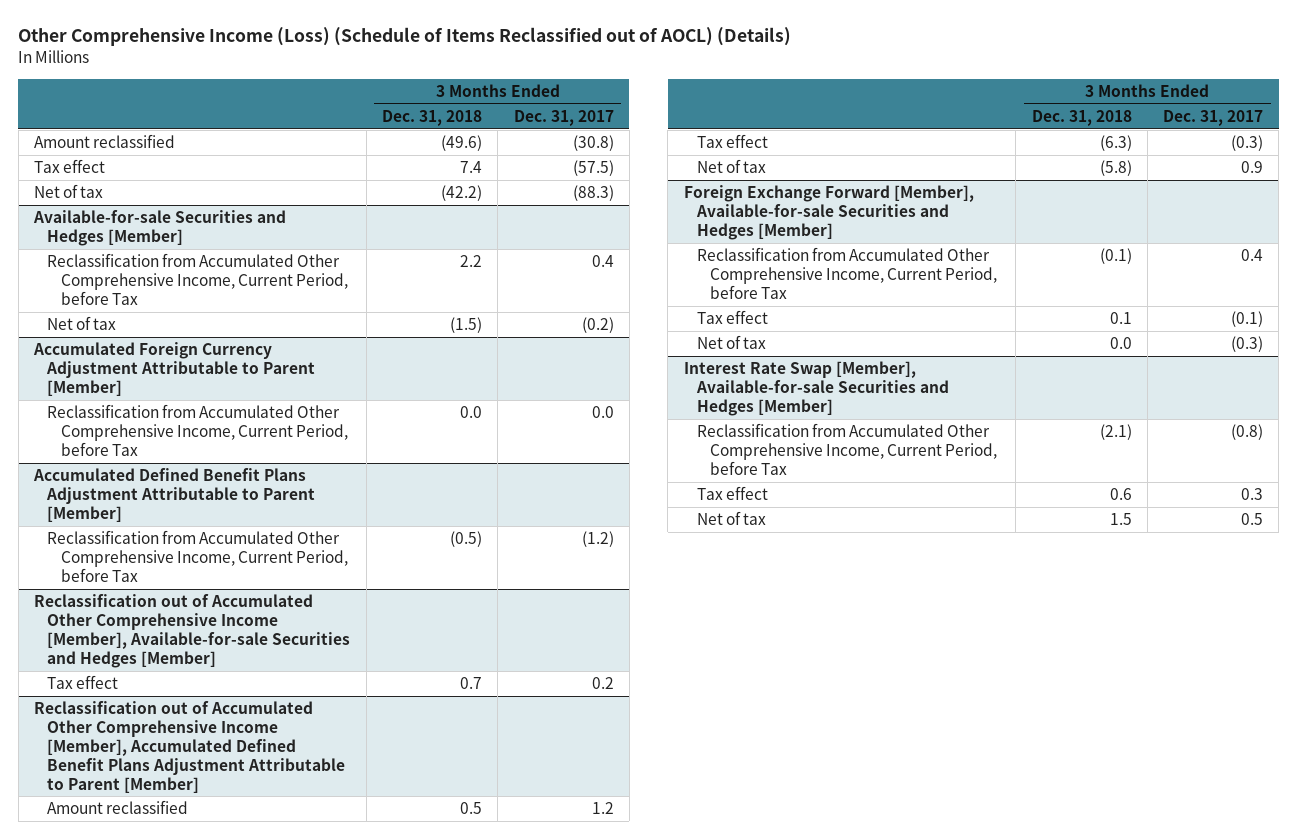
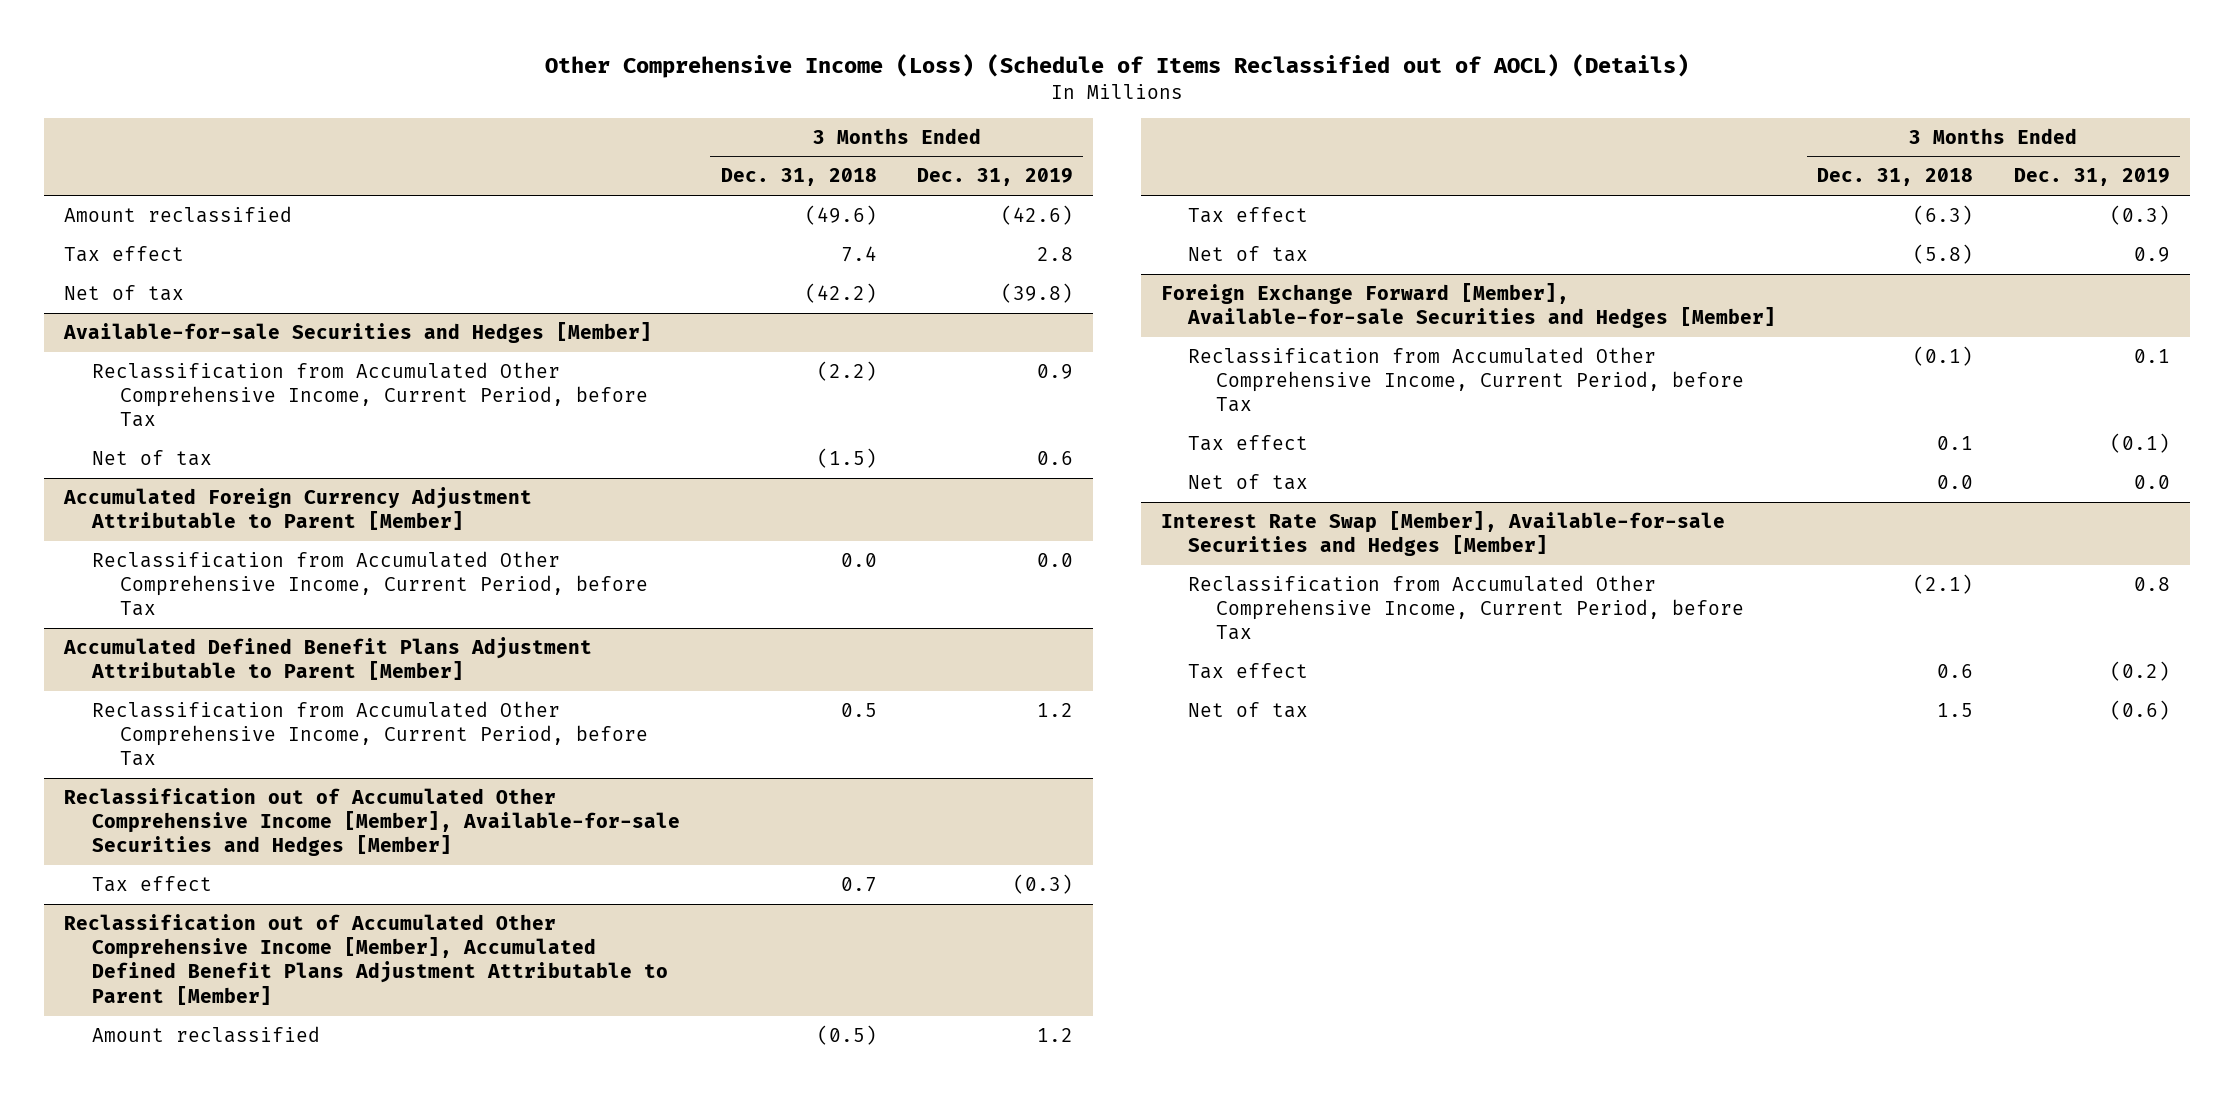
[513,109,614,126] Dec. 31, 2017 -> none
none -> [917,168,1074,187] Dec. 31, 2019
[460,255,483,268] 2.2 -> [816,360,877,381] (2.2)
[450,531,483,548] (0.5) -> [840,702,877,717] 0.5
[460,802,483,815] 0.5 -> [816,1024,877,1045] (0.5)

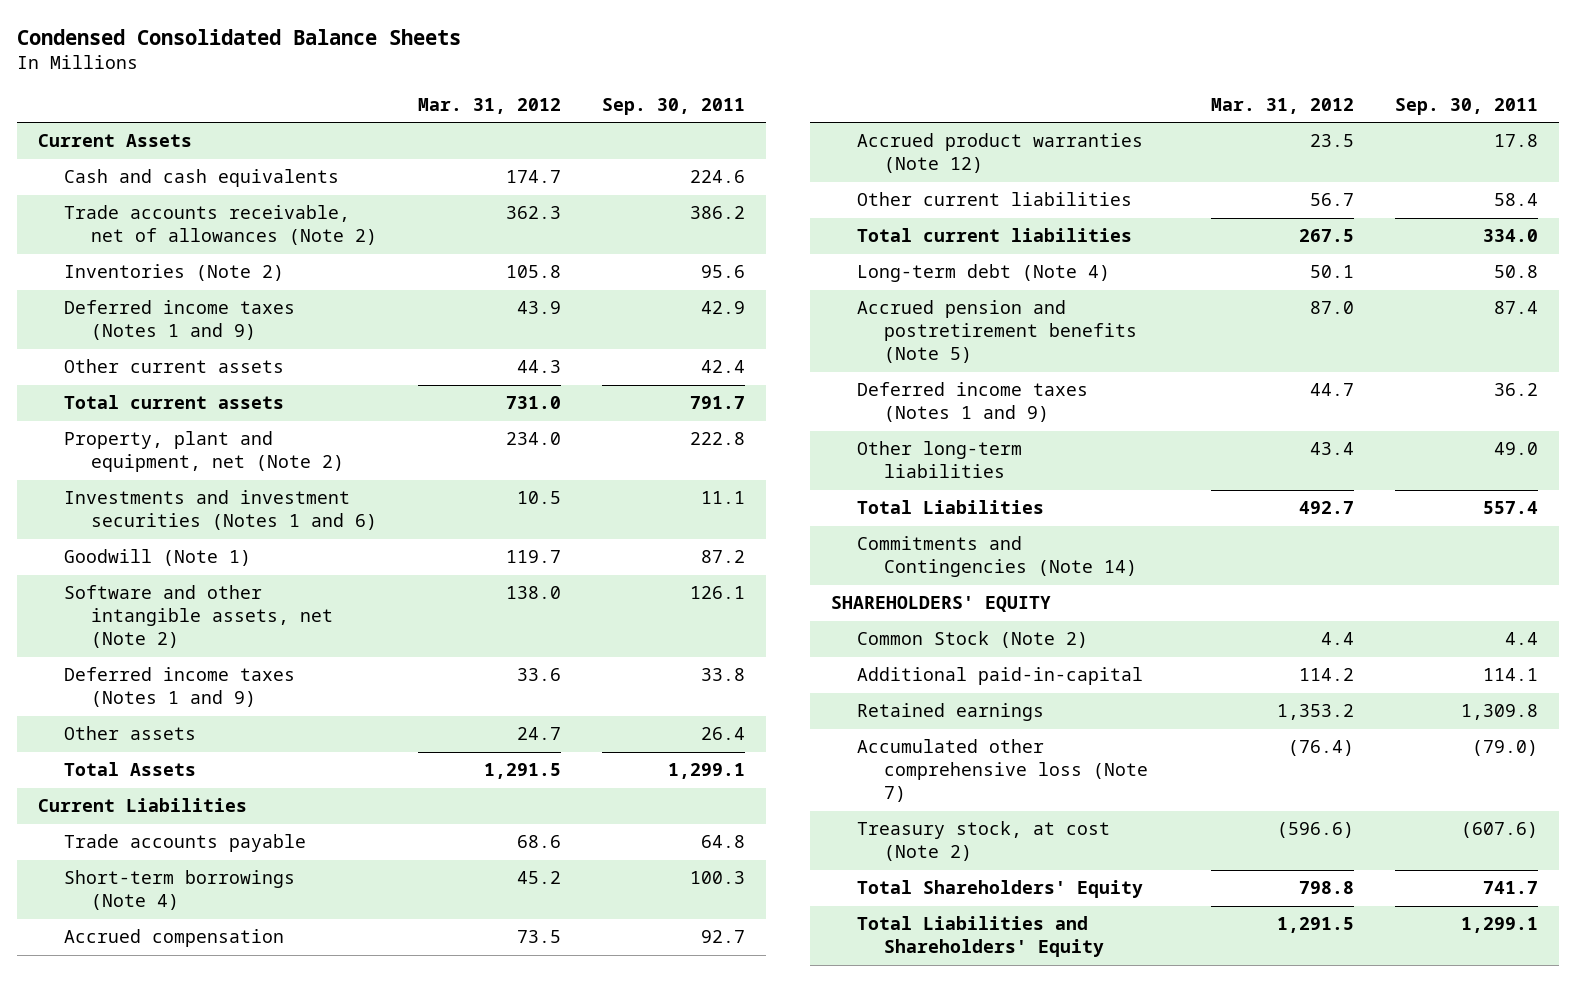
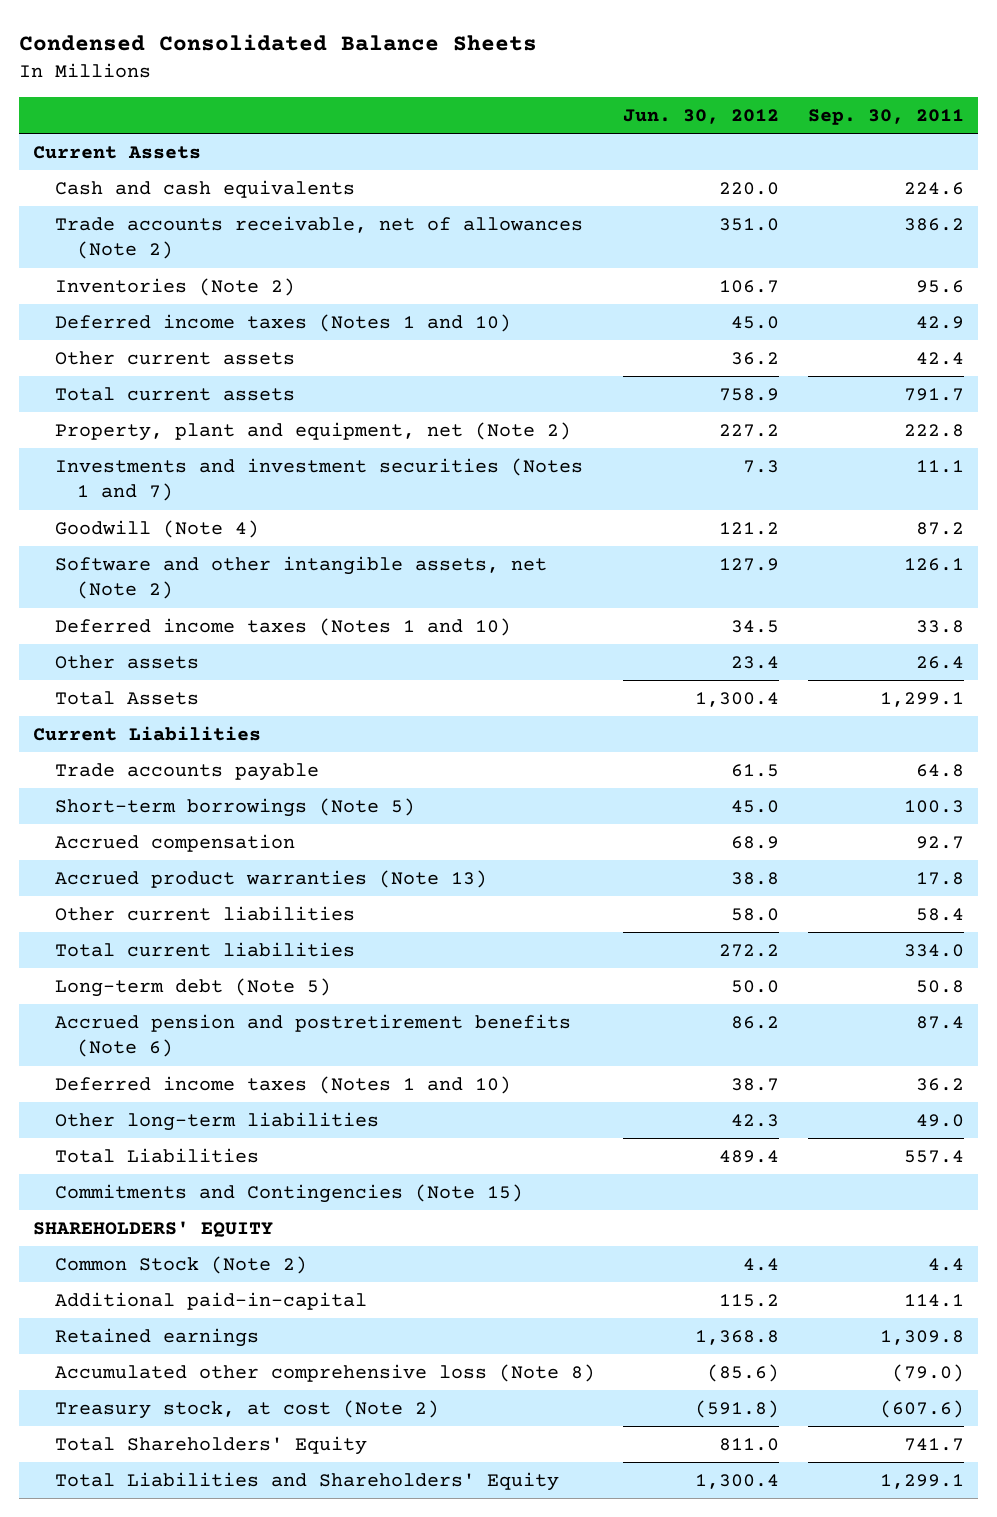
[417,98,561,115] Mar. 31, 2012 -> none
none -> [623,108,780,124] Jun. 30, 2012
[64,300,296,341] Deferred income taxes (Notes 1 and 9) -> [55,313,512,332] Deferred income taxes (Notes 1 and 10)
[64,490,377,531] Investments and investment securities (Notes 1 and 6) -> [55,457,584,502] Investments and investment securities (Notes 1 and 7)
[64,549,252,567] Goodwill (Note 1) -> [55,519,260,538] Goodwill (Note 4)
[64,667,296,708] Deferred income taxes (Notes 1 and 9) -> [55,617,512,636] Deferred income taxes (Notes 1 and 10)
[64,870,296,911] Short-term borrowings (Note 4) -> [55,797,416,817] Short-term borrowings (Note 5)
[857,133,1144,174] Accrued product warranties (Note 12) -> [55,869,488,888] Accrued product warranties (Note 13)
[857,264,1111,283] Long-term debt (Note 4) -> [55,977,332,997] Long-term debt (Note 5)
[857,300,1138,364] Accrued pension and postretirement benefits (Note 5) -> [55,1013,572,1058] Accrued pension and postretirement benefits (Note 6)
[857,382,1089,423] Deferred income taxes (Notes 1 and 9) -> [55,1075,512,1094] Deferred income taxes (Notes 1 and 10)
[857,536,1138,578] Commitments and Contingencies (Note 14) -> [55,1183,524,1203] Commitments and Contingencies (Note 15)
[857,739,1149,803] Accumulated other comprehensive loss (Note 7) -> [55,1363,596,1382] Accumulated other comprehensive loss (Note 8)

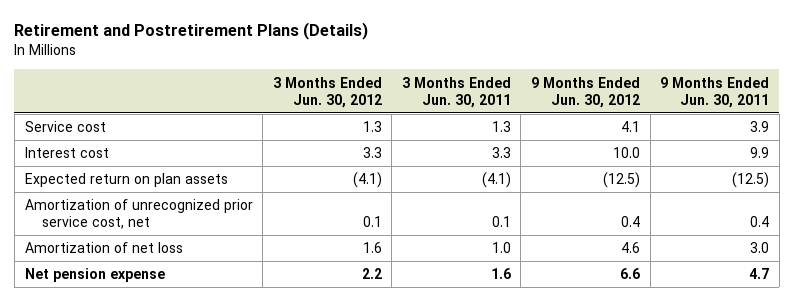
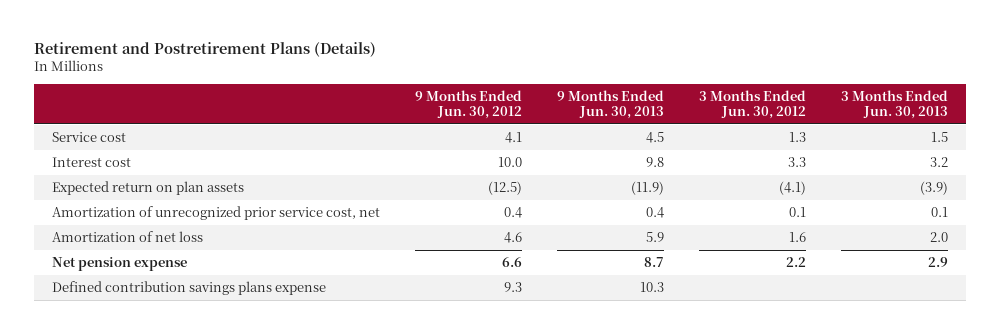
[401,76,511,108] 3 Months Ended Jun. 30, 2011 -> none
[660,76,770,108] 9 Months Ended Jun. 30, 2011 -> none
none -> [557,89,665,119] 9 Months Ended Jun. 30, 2013
none -> [841,89,949,119] 3 Months Ended Jun. 30, 2013
none -> [51,281,326,296] Defined contribution savings plans expense

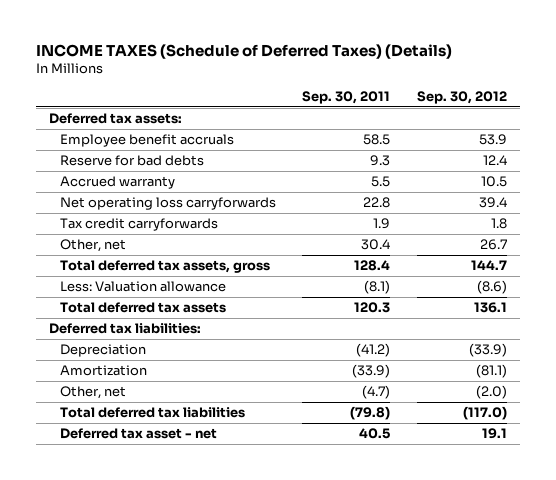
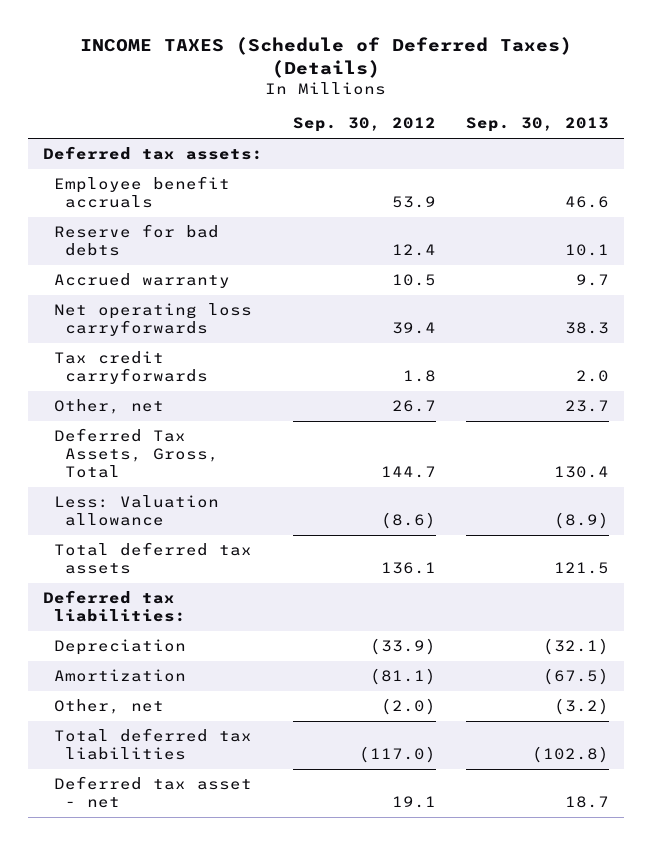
[302,91,391,105] Sep. 30, 2011 -> none
none -> [466,117,610,133] Sep. 30, 2013
[59,260,270,274] Total deferred tax assets, gross -> [53,428,220,479] Deferred Tax Assets, Gross, Total

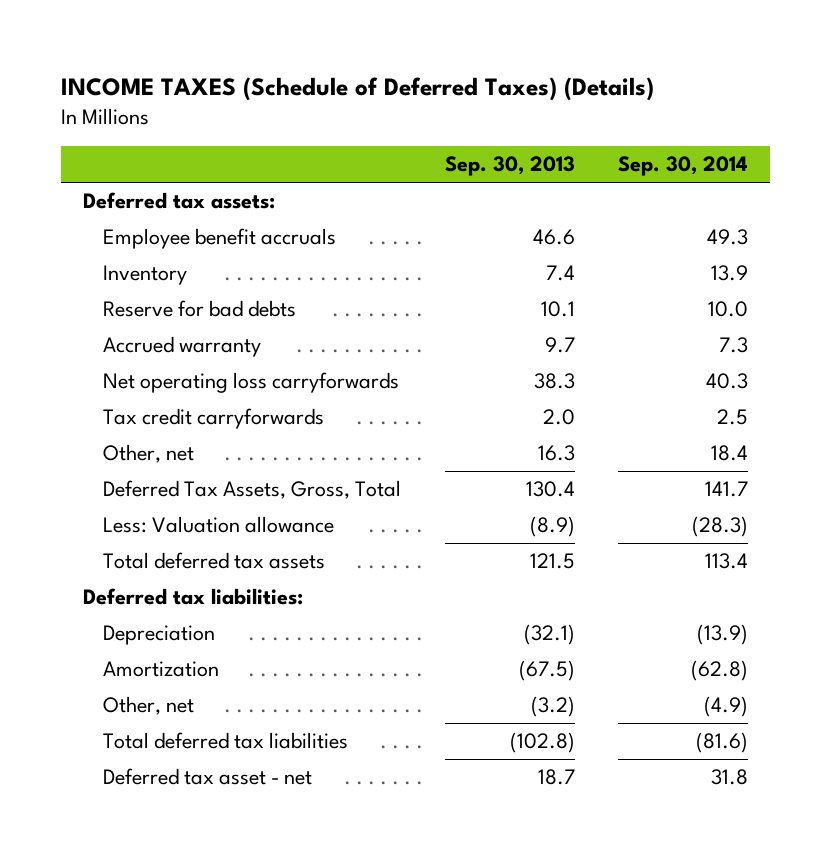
[292,117,436,133] Sep. 30, 2012 -> none
none -> [618,156,749,177] Sep. 30, 2014
none -> [102,265,187,286] Inventory
[565,400,610,413] 23.7 -> [537,445,575,462] 16.3

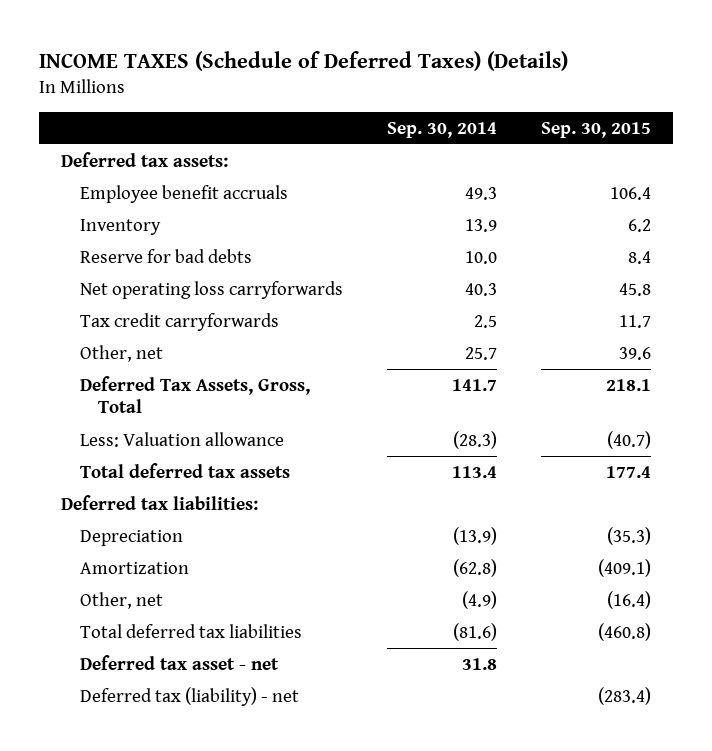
[444,156,575,177] Sep. 30, 2013 -> none
none -> [540,121,651,138] Sep. 30, 2015
[102,336,261,358] Accrued warranty -> none
[711,445,749,462] 18.4 -> [464,346,497,360] 25.7
none -> [79,686,299,706] Deferred tax (liability) - net

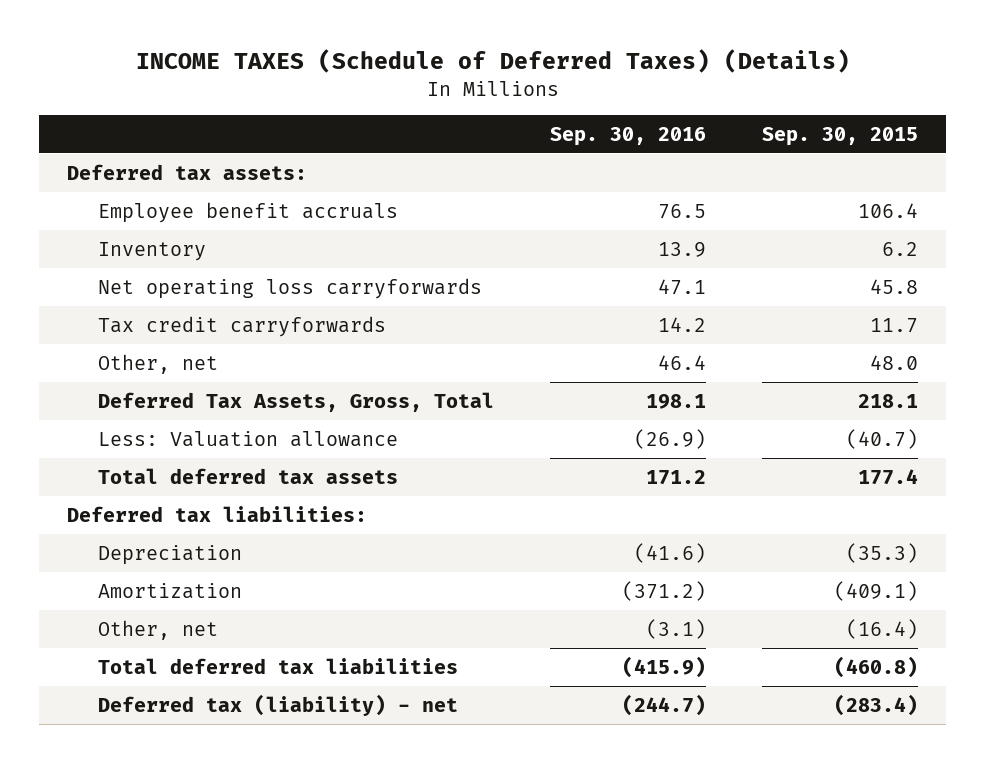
[386,121,497,138] Sep. 30, 2014 -> none
none -> [549,126,706,146] Sep. 30, 2016
[79,248,252,263] Reserve for bad debts -> none
[618,346,651,360] 39.6 -> [869,354,918,370] 48.0
[79,654,279,670] Deferred tax asset - net -> none

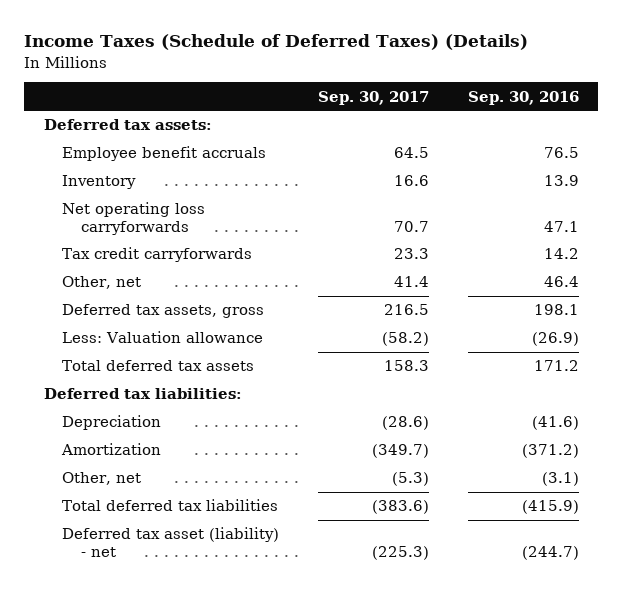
[135,49,850,74] INCOME TAXES (Schedule of Deferred Taxes) (Details) -> [24,34,529,51] Income Taxes (Schedule of Deferred Taxes) (Details)
[761,126,918,146] Sep. 30, 2015 -> none
none -> [318,90,430,105] Sep. 30, 2017
[98,391,495,412] Deferred Tax Assets, Gross, Total -> [62,304,265,319] Deferred tax assets, gross
[98,693,459,716] Deferred tax (liability) - net -> [62,527,280,557] Deferred tax asset (liability) - net

